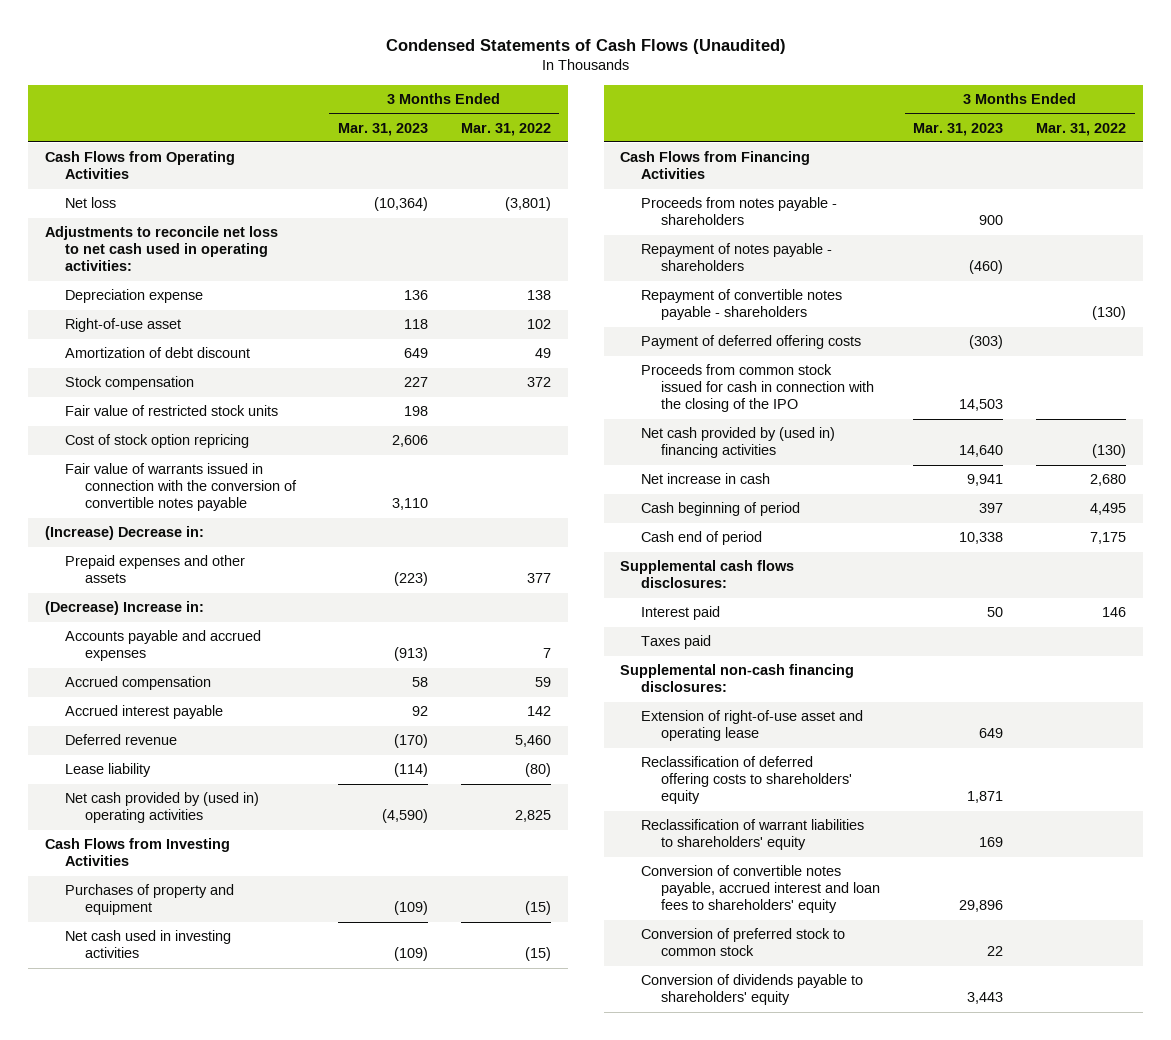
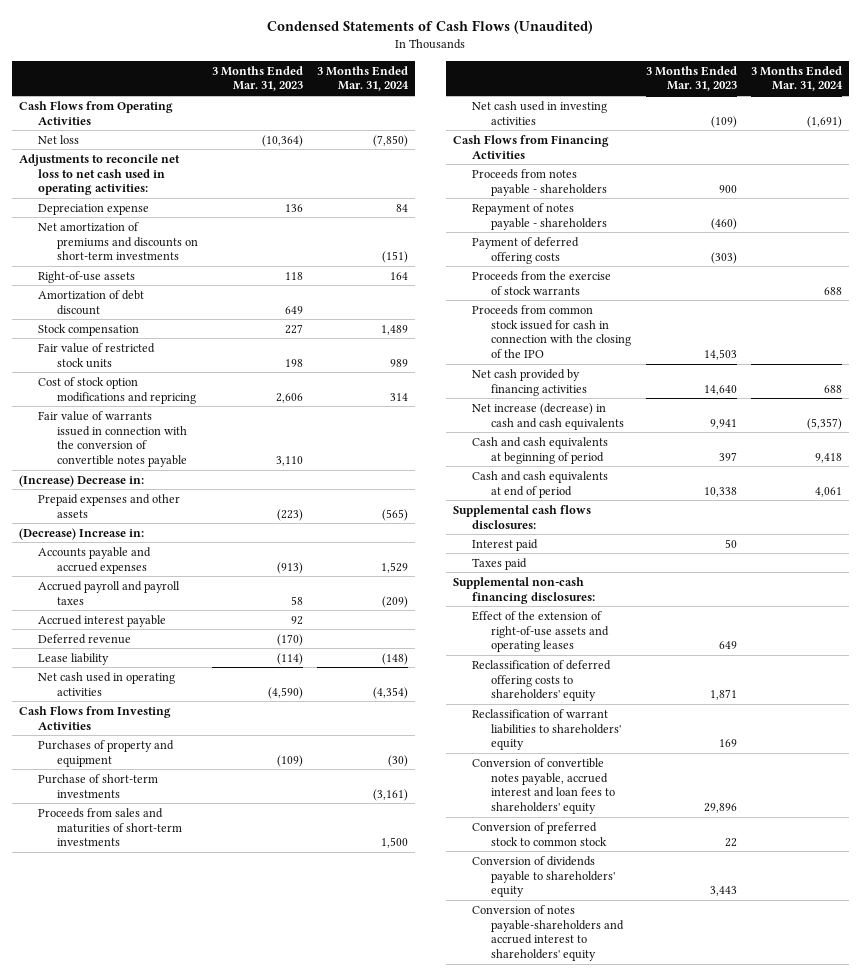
[460,122,551,136] Mar. 31, 2022 -> none
none -> [316,65,409,92] 3 Months Ended Mar. 31, 2024
none -> [37,221,198,261] Net amortization of premiums and discounts on short-term investments
[65,318,182,333] Right-of-use asset -> [37,270,135,283] Right-of-use assets
[65,434,250,449] Cost of stock option repricing -> [37,376,196,404] Cost of stock option modifications and repricing
[65,676,212,691] Accrued compensation -> [37,580,180,605] Accrued payroll and payroll taxes
[65,792,260,824] Net cash provided by (used in) operating activities -> [37,671,175,696] Net cash used in operating activities
none -> [37,773,158,798] Purchase of short-term investments
none -> [37,807,182,847] Proceeds from sales and maturities of short-term investments
[640,289,842,321] Repayment of convertible notes payable - shareholders -> none
none -> [471,270,611,295] Proceeds from the exercise of stock warrants
[640,427,835,459] Net cash provided by (used in) financing activities -> [471,368,587,396] Net cash provided by financing activities
[640,473,770,485] Net increase in cash -> [471,402,624,430] Net increase (decrease) in cash and cash equivalents
[640,502,800,517] Cash beginning of period -> [471,436,608,464] Cash and cash equivalents at beginning of period
[640,531,762,546] Cash end of period -> [471,470,608,498] Cash and cash equivalents at end of period
[640,710,863,742] Extension of right-of-use asset and operating lease -> [471,610,609,653] Effect of the extension of right-of-use assets and operating leases
none -> [471,904,624,962] Conversion of notes payable-shareholders and accrued interest to shareholders' equity

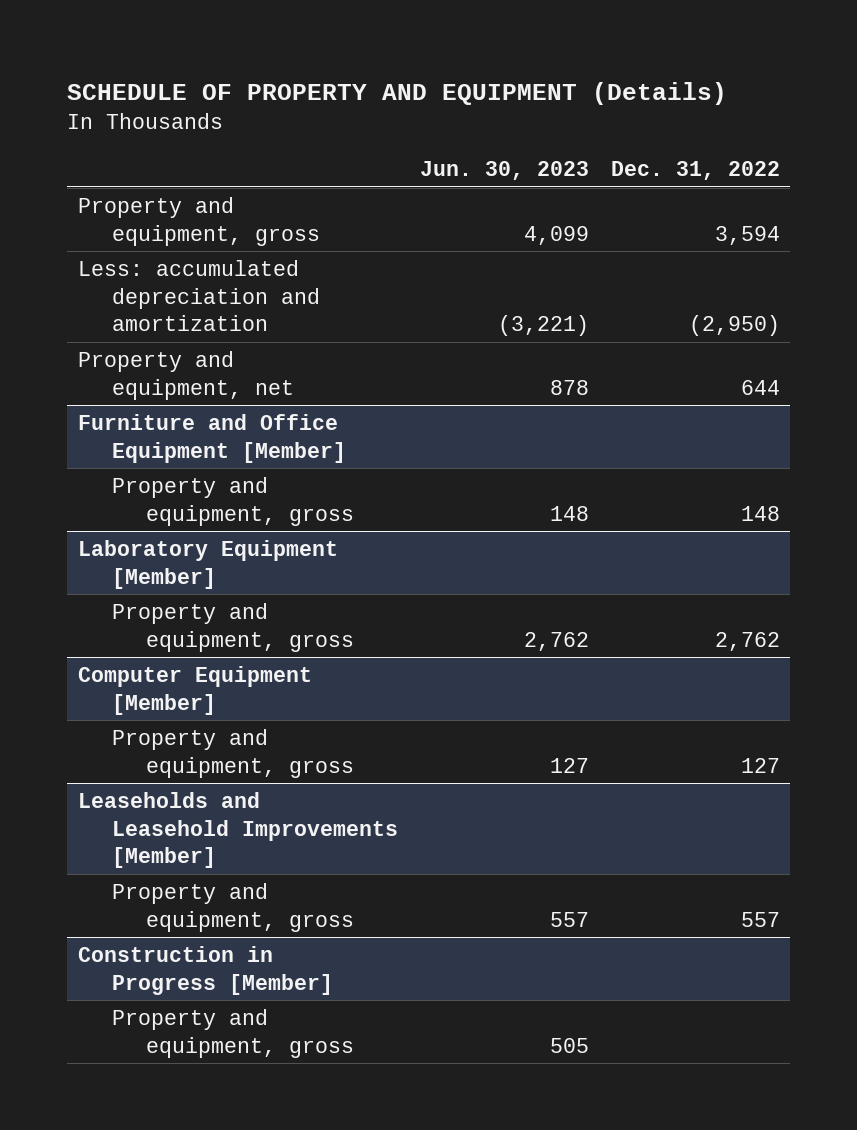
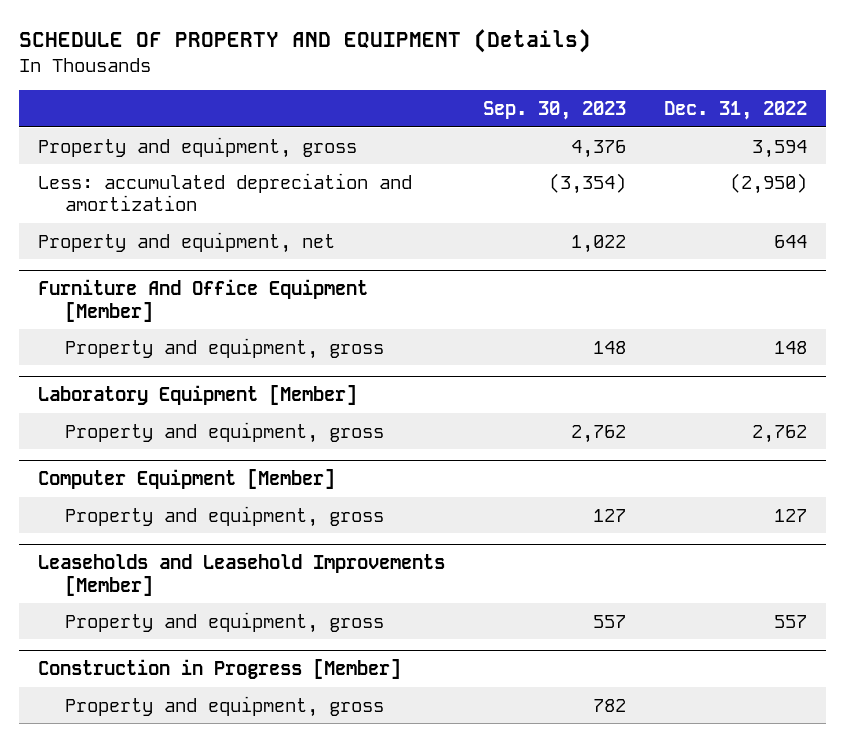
[419,160,589,180] Jun. 30, 2023 -> none
none -> [483,100,627,120] Sep. 30, 2023
[77,413,346,463] Furniture and Office Equipment [Member] -> [37,278,368,322] Furniture And Office Equipment [Member]

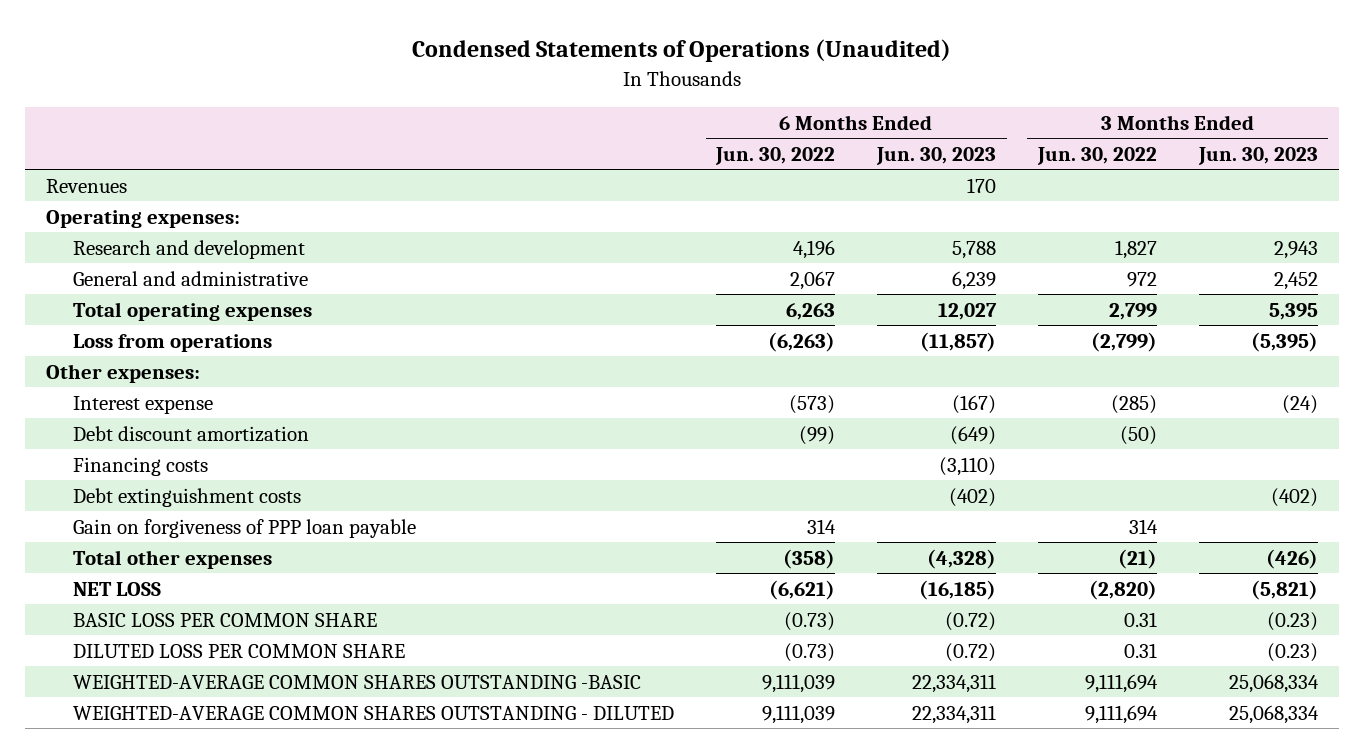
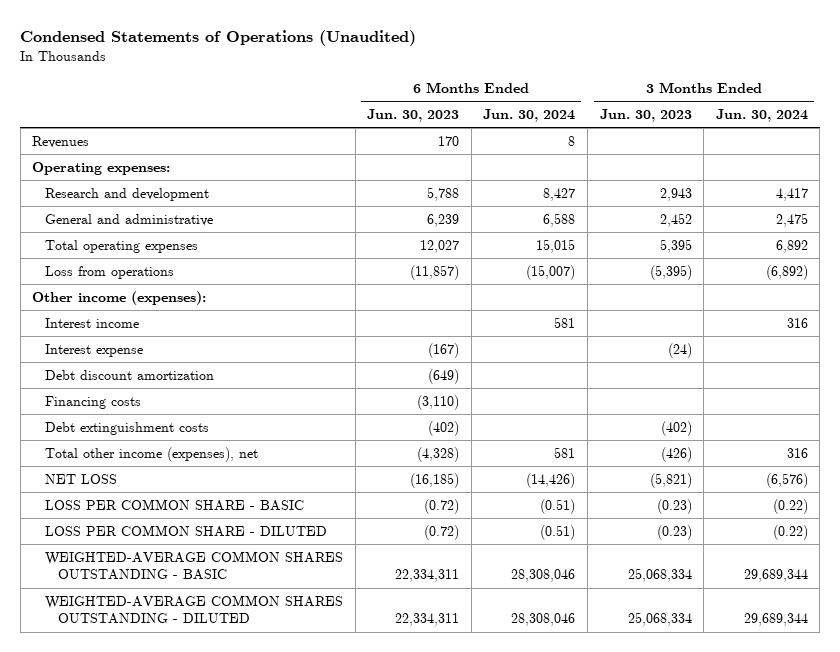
[715,146,836,165] Jun. 30, 2022 -> none
[1036,146,1157,165] Jun. 30, 2022 -> none
none -> [483,109,576,123] Jun. 30, 2024
none -> [715,109,808,123] Jun. 30, 2024
[45,363,200,383] Other expenses: -> [32,290,207,305] Other income (expenses):
none -> [45,317,140,328] Interest income
[73,518,417,538] Gain on forgiveness of PPP loan payable -> none
[73,549,273,569] Total other expenses -> [45,446,259,462] Total other income (expenses), net
[73,612,378,627] BASIC LOSS PER COMMON SHARE -> [45,498,305,511] LOSS PER COMMON SHARE - BASIC
[73,643,406,658] DILUTED LOSS PER COMMON SHARE -> [45,524,328,537] LOSS PER COMMON SHARE - DILUTED
[73,674,642,689] WEIGHTED-AVERAGE COMMON SHARES OUTSTANDING -BASIC -> [45,550,344,581] WEIGHTED-AVERAGE COMMON SHARES OUTSTANDING - BASIC

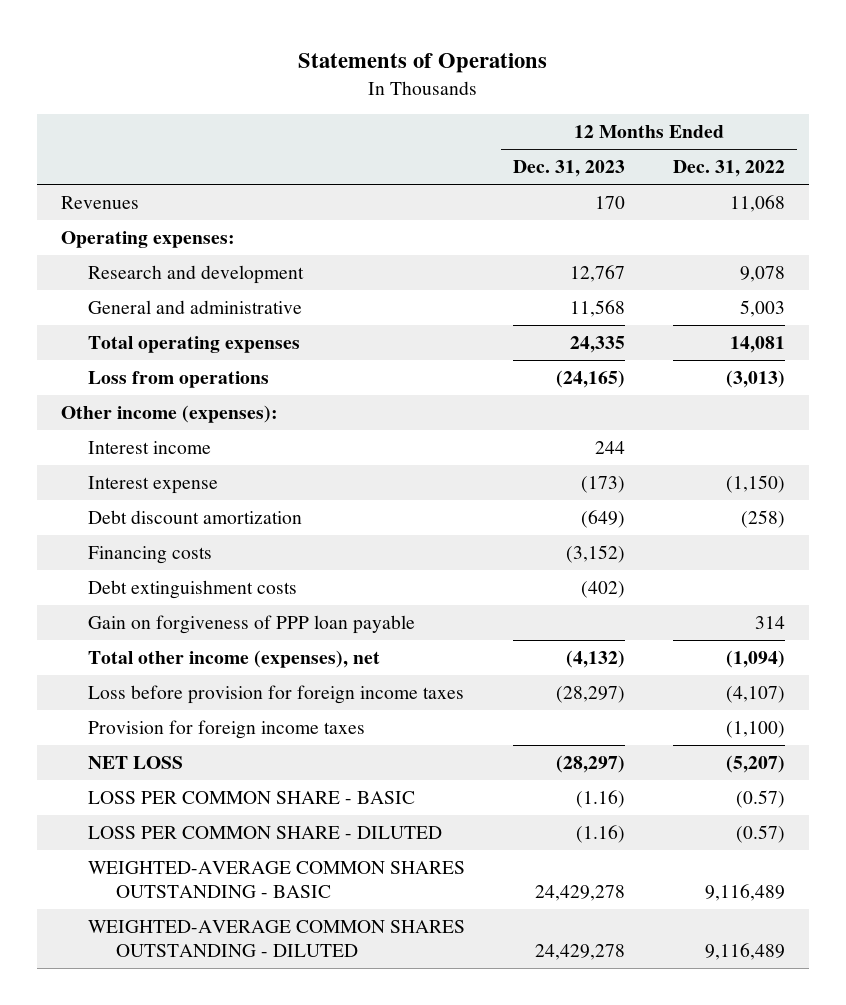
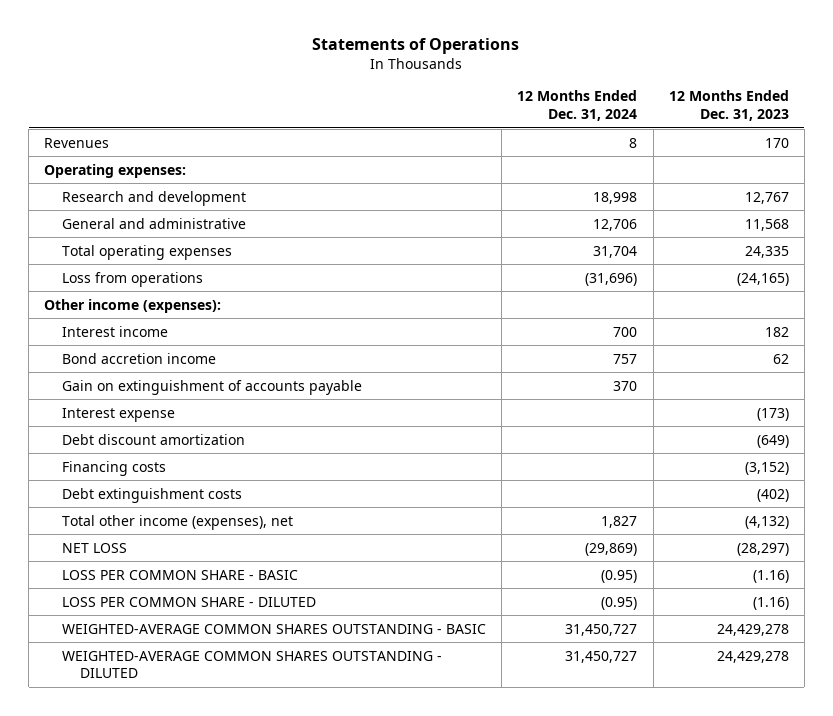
[673,160,786,178] Dec. 31, 2022 -> none
none -> [517,90,638,122] 12 Months Ended Dec. 31, 2024
[595,441,626,455] 244 -> [764,326,789,337] 182
none -> [62,352,217,364] Bond accretion income
none -> [62,379,363,395] Gain on extinguishment of accounts payable
[88,615,416,635] Gain on forgiveness of PPP loan payable -> none
[88,685,465,705] Loss before provision for foreign income taxes -> none
[88,720,366,740] Provision for foreign income taxes -> none

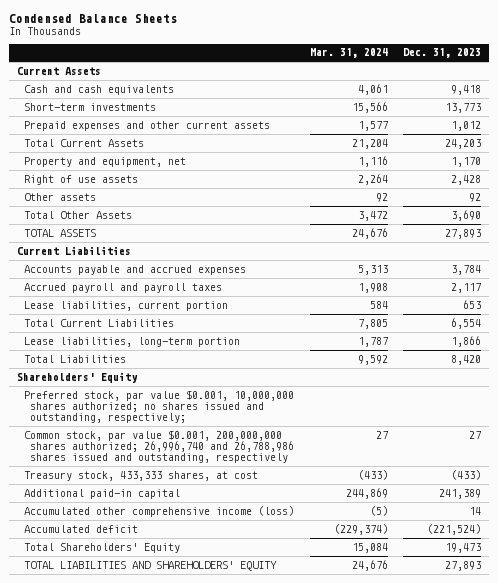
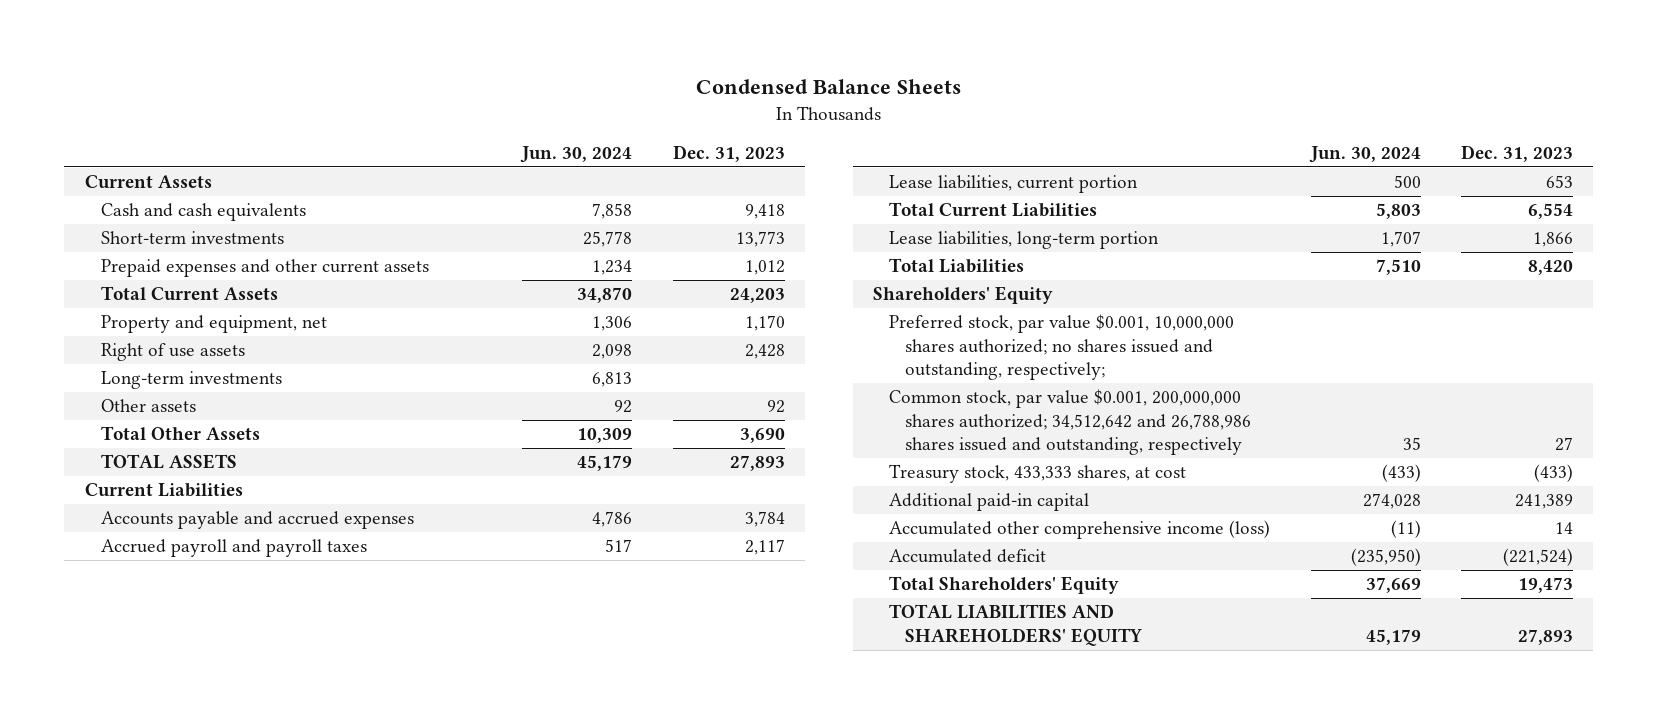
[309,48,388,59] Mar. 31, 2024 -> none
none -> [520,146,633,164] Jun. 30, 2024
none -> [100,371,282,390] Long-term investments
[23,429,295,464] Common stock, par value $0.001, 200,000,000 shares authorized; 26,996,740 and 26,788,986 shares issued and outstanding, respectively -> [889,389,1252,456] Common stock, par value $0.001, 200,000,000 shares authorized; 34,512,642 and 26,788,986 shares issued and outstanding, respectively

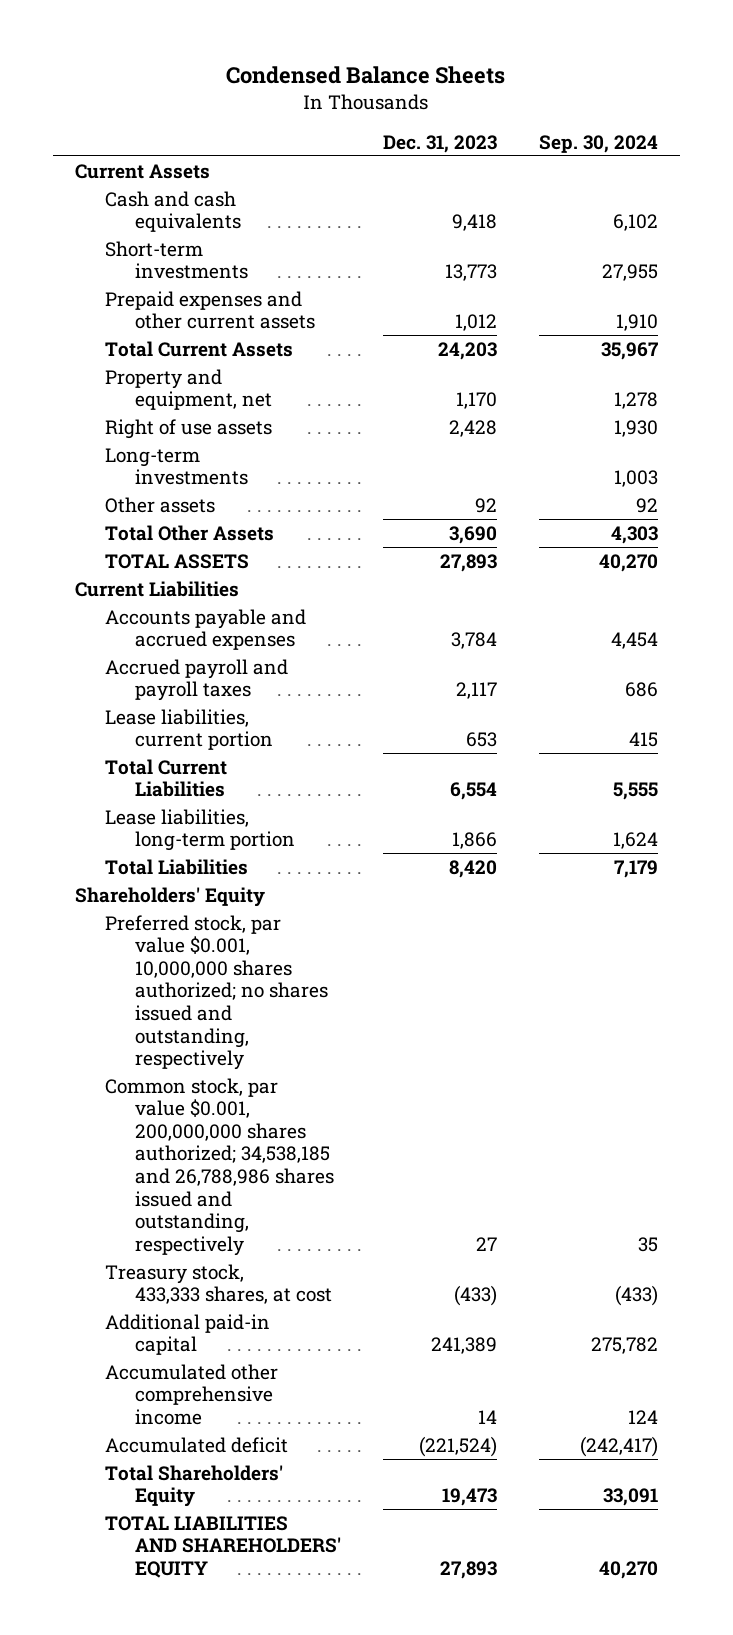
[520,146,633,164] Jun. 30, 2024 -> none
none -> [539,134,659,153] Sep. 30, 2024
[889,314,1235,381] Preferred stock, par value $0.001, 10,000,000 shares authorized; no shares issued and outstanding, respectively; -> [104,914,328,1071] Preferred stock, par value $0.001, 10,000,000 shares authorized; no shares issued and outstanding, respectively
[889,389,1252,456] Common stock, par value $0.001, 200,000,000 shares authorized; 34,512,642 and 26,788,986 shares issued and outstanding, respectively -> [104,1077,334,1256] Common stock, par value $0.001, 200,000,000 shares authorized; 34,538,185 and 26,788,986 shares issued and outstanding, respectively
[889,520,1271,540] Accumulated other comprehensive income (loss) -> [104,1363,278,1425] Accumulated other comprehensive income

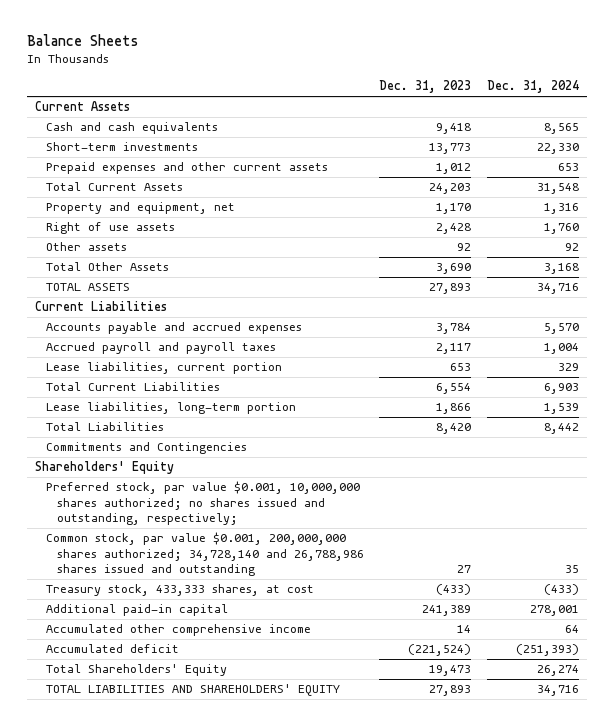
[226,66,506,85] Condensed Balance Sheets -> [26,34,139,47] Balance Sheets
[539,134,659,153] Sep. 30, 2024 -> none
none -> [486,80,579,94] Dec. 31, 2024
[104,447,248,486] Long-term investments -> none
none -> [45,442,247,455] Commitments and Contingencies
[104,914,328,1071] Preferred stock, par value $0.001, 10,000,000 shares authorized; no shares issued and outstanding, respectively -> [45,481,360,526] Preferred stock, par value $0.001, 10,000,000 shares authorized; no shares issued and outstanding, respectively;
[104,1077,334,1256] Common stock, par value $0.001, 200,000,000 shares authorized; 34,538,185 and 26,788,986 shares issued and outstanding, respectively -> [45,532,364,577] Common stock, par value $0.001, 200,000,000 shares authorized; 34,728,140 and 26,788,986 shares issued and outstanding

